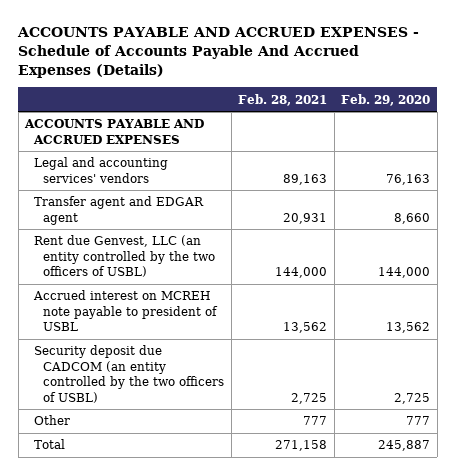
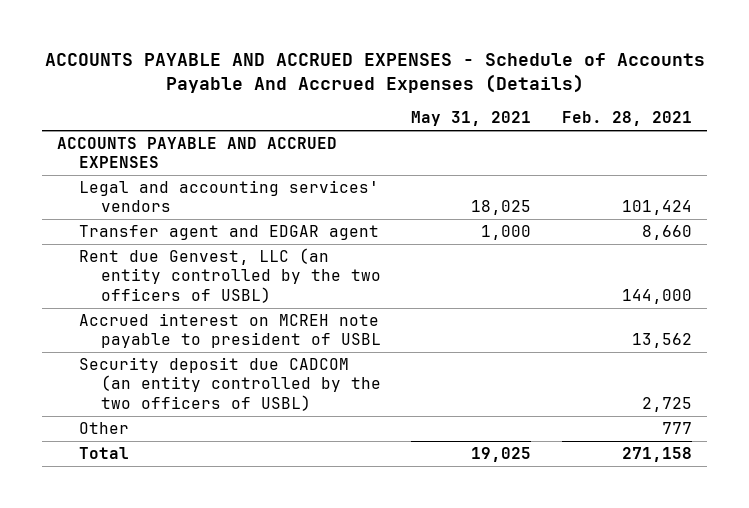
[341,93,431,106] Feb. 29, 2020 -> none
none -> [411,111,532,127] May 31, 2021
[283,173,328,185] 89,163 -> [621,200,692,216] 101,424
[283,212,328,224] 20,931 -> [641,225,692,241] 8,660

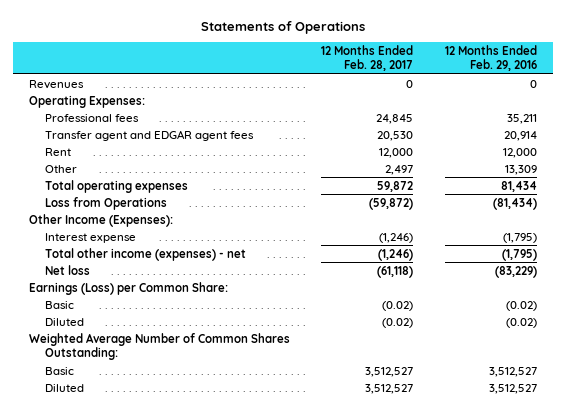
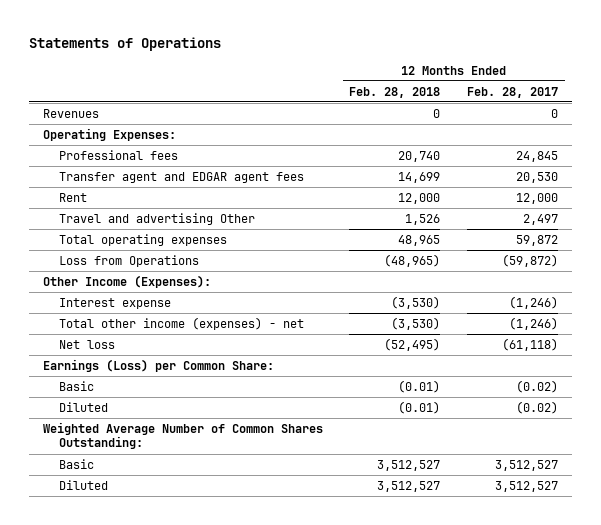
[445,44,538,72] 12 Months Ended Feb. 29, 2016 -> none
none -> [349,86,441,98] Feb. 28, 2018
[45,164,78,173] Other -> [58,212,255,225] Travel and advertising Other

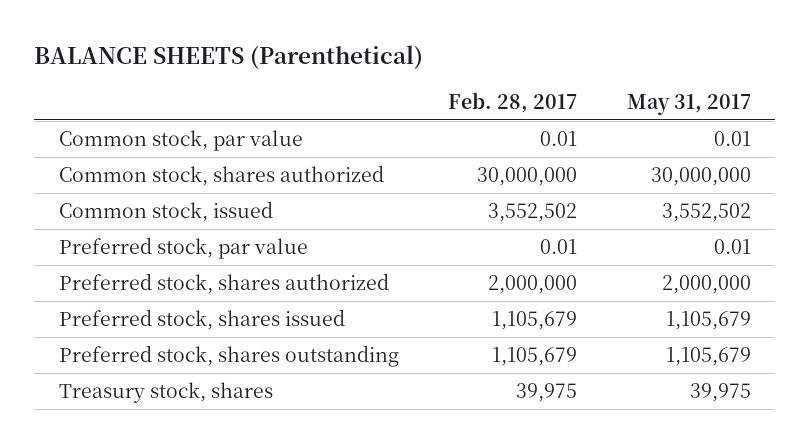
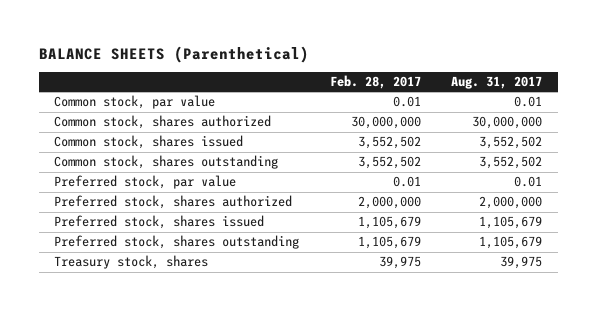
[626,93,751,115] May 31, 2017 -> none
none -> [451,76,543,90] Aug. 31, 2017
[58,201,273,223] Common stock, issued -> [53,135,243,150] Common stock, shares issued
none -> [53,155,278,170] Common stock, shares outstanding

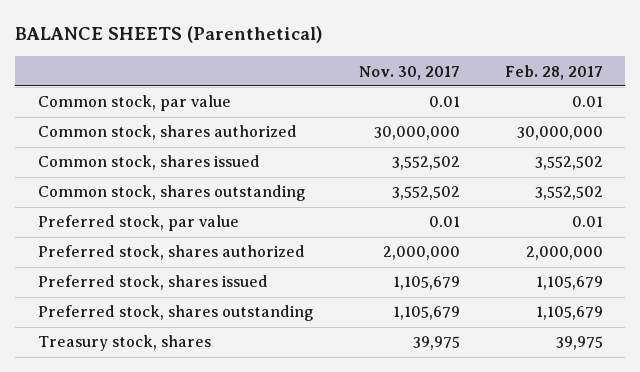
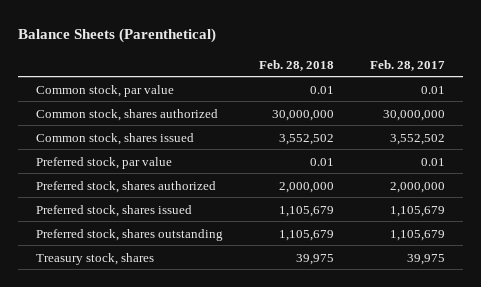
[15,26,324,44] BALANCE SHEETS (Parenthetical) -> [18,27,217,43] Balance Sheets (Parenthetical)
[358,65,460,80] Nov. 30, 2017 -> none
none -> [259,59,335,71] Feb. 28, 2018
[37,185,306,202] Common stock, shares outstanding -> none

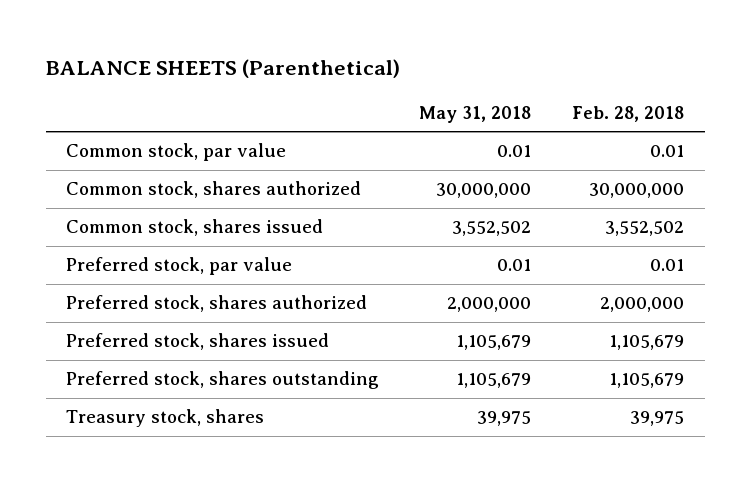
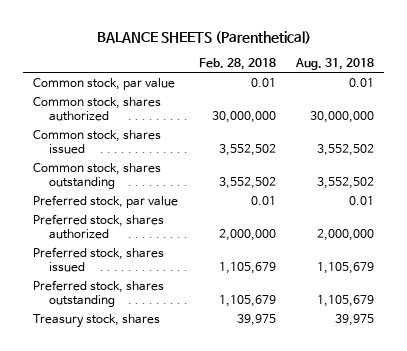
[419,105,532,123] May 31, 2018 -> none
none -> [295,58,375,71] Aug. 31, 2018
none -> [33,162,162,189] Common stock, shares outstanding

